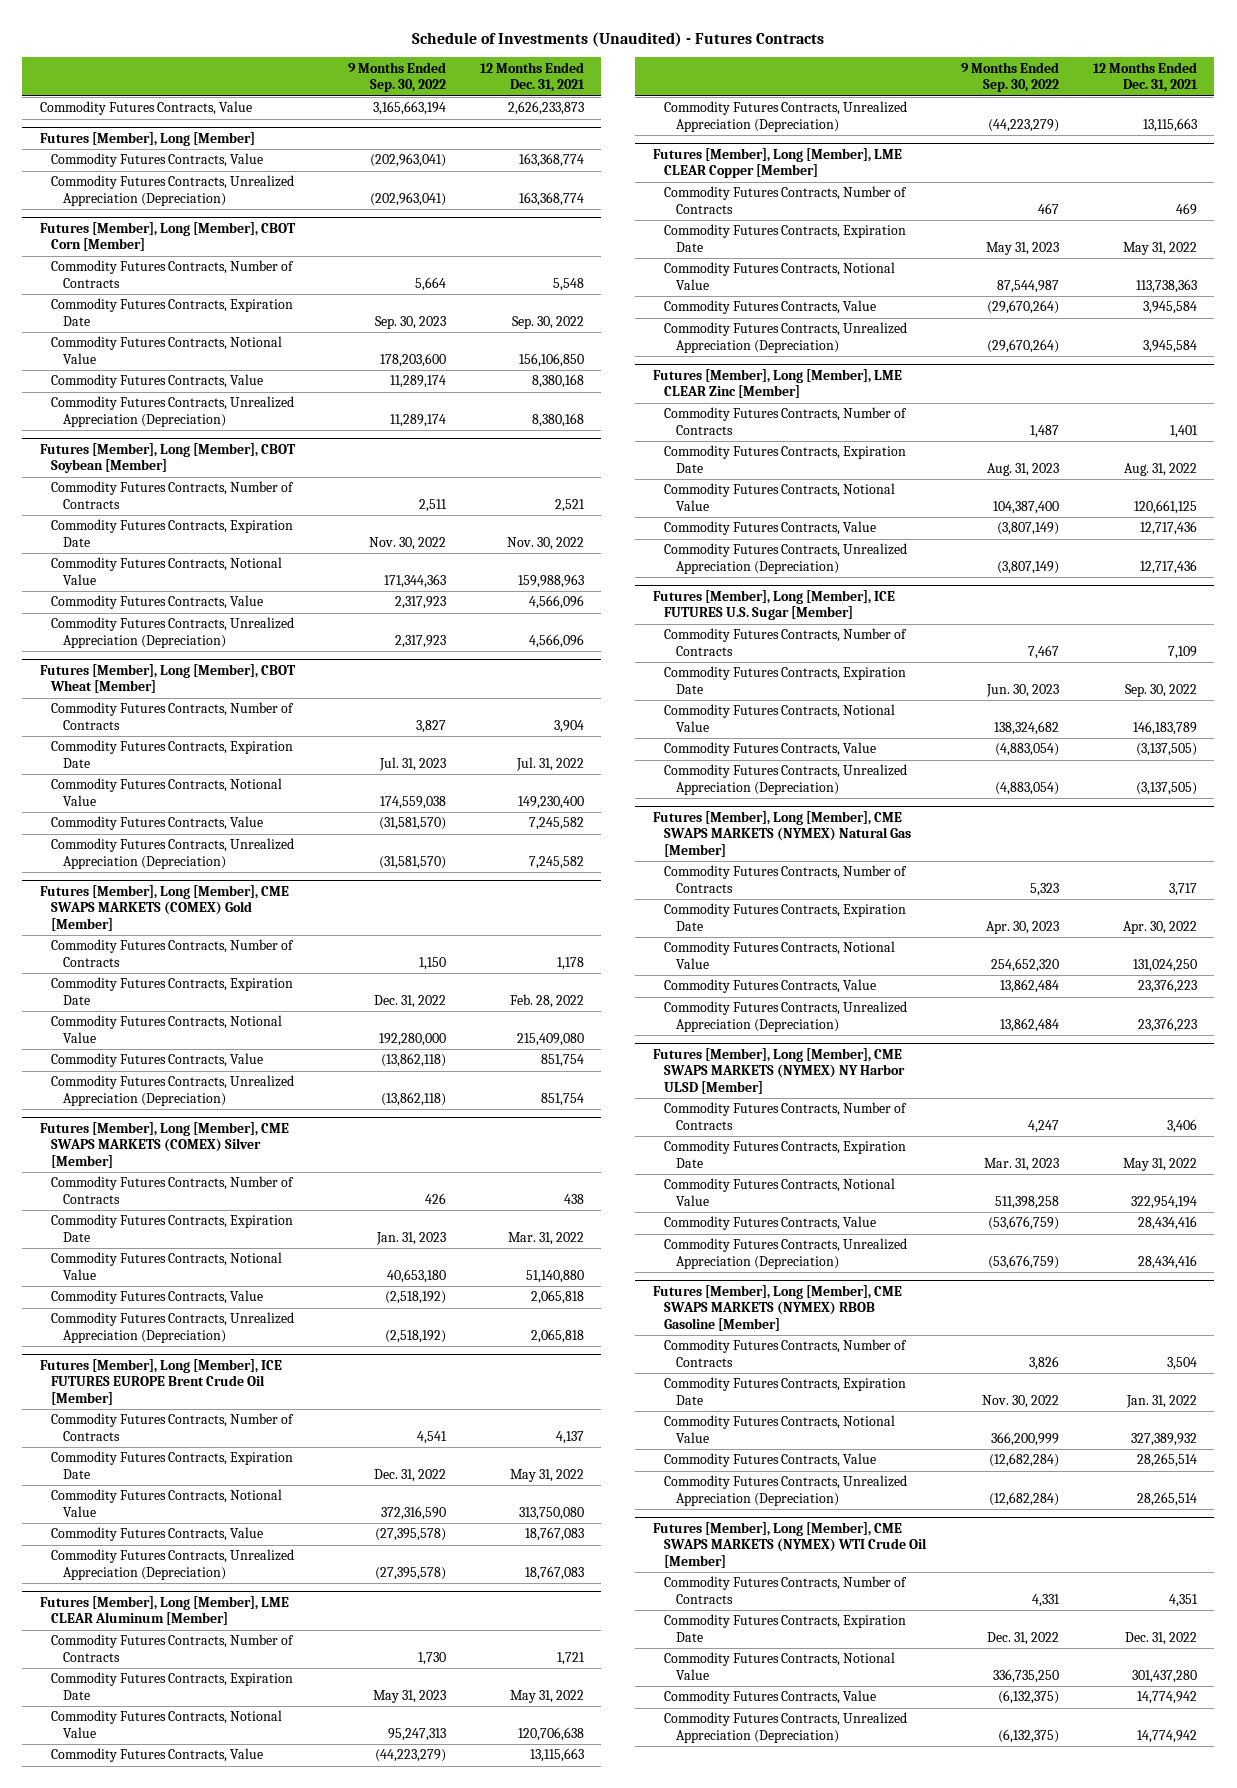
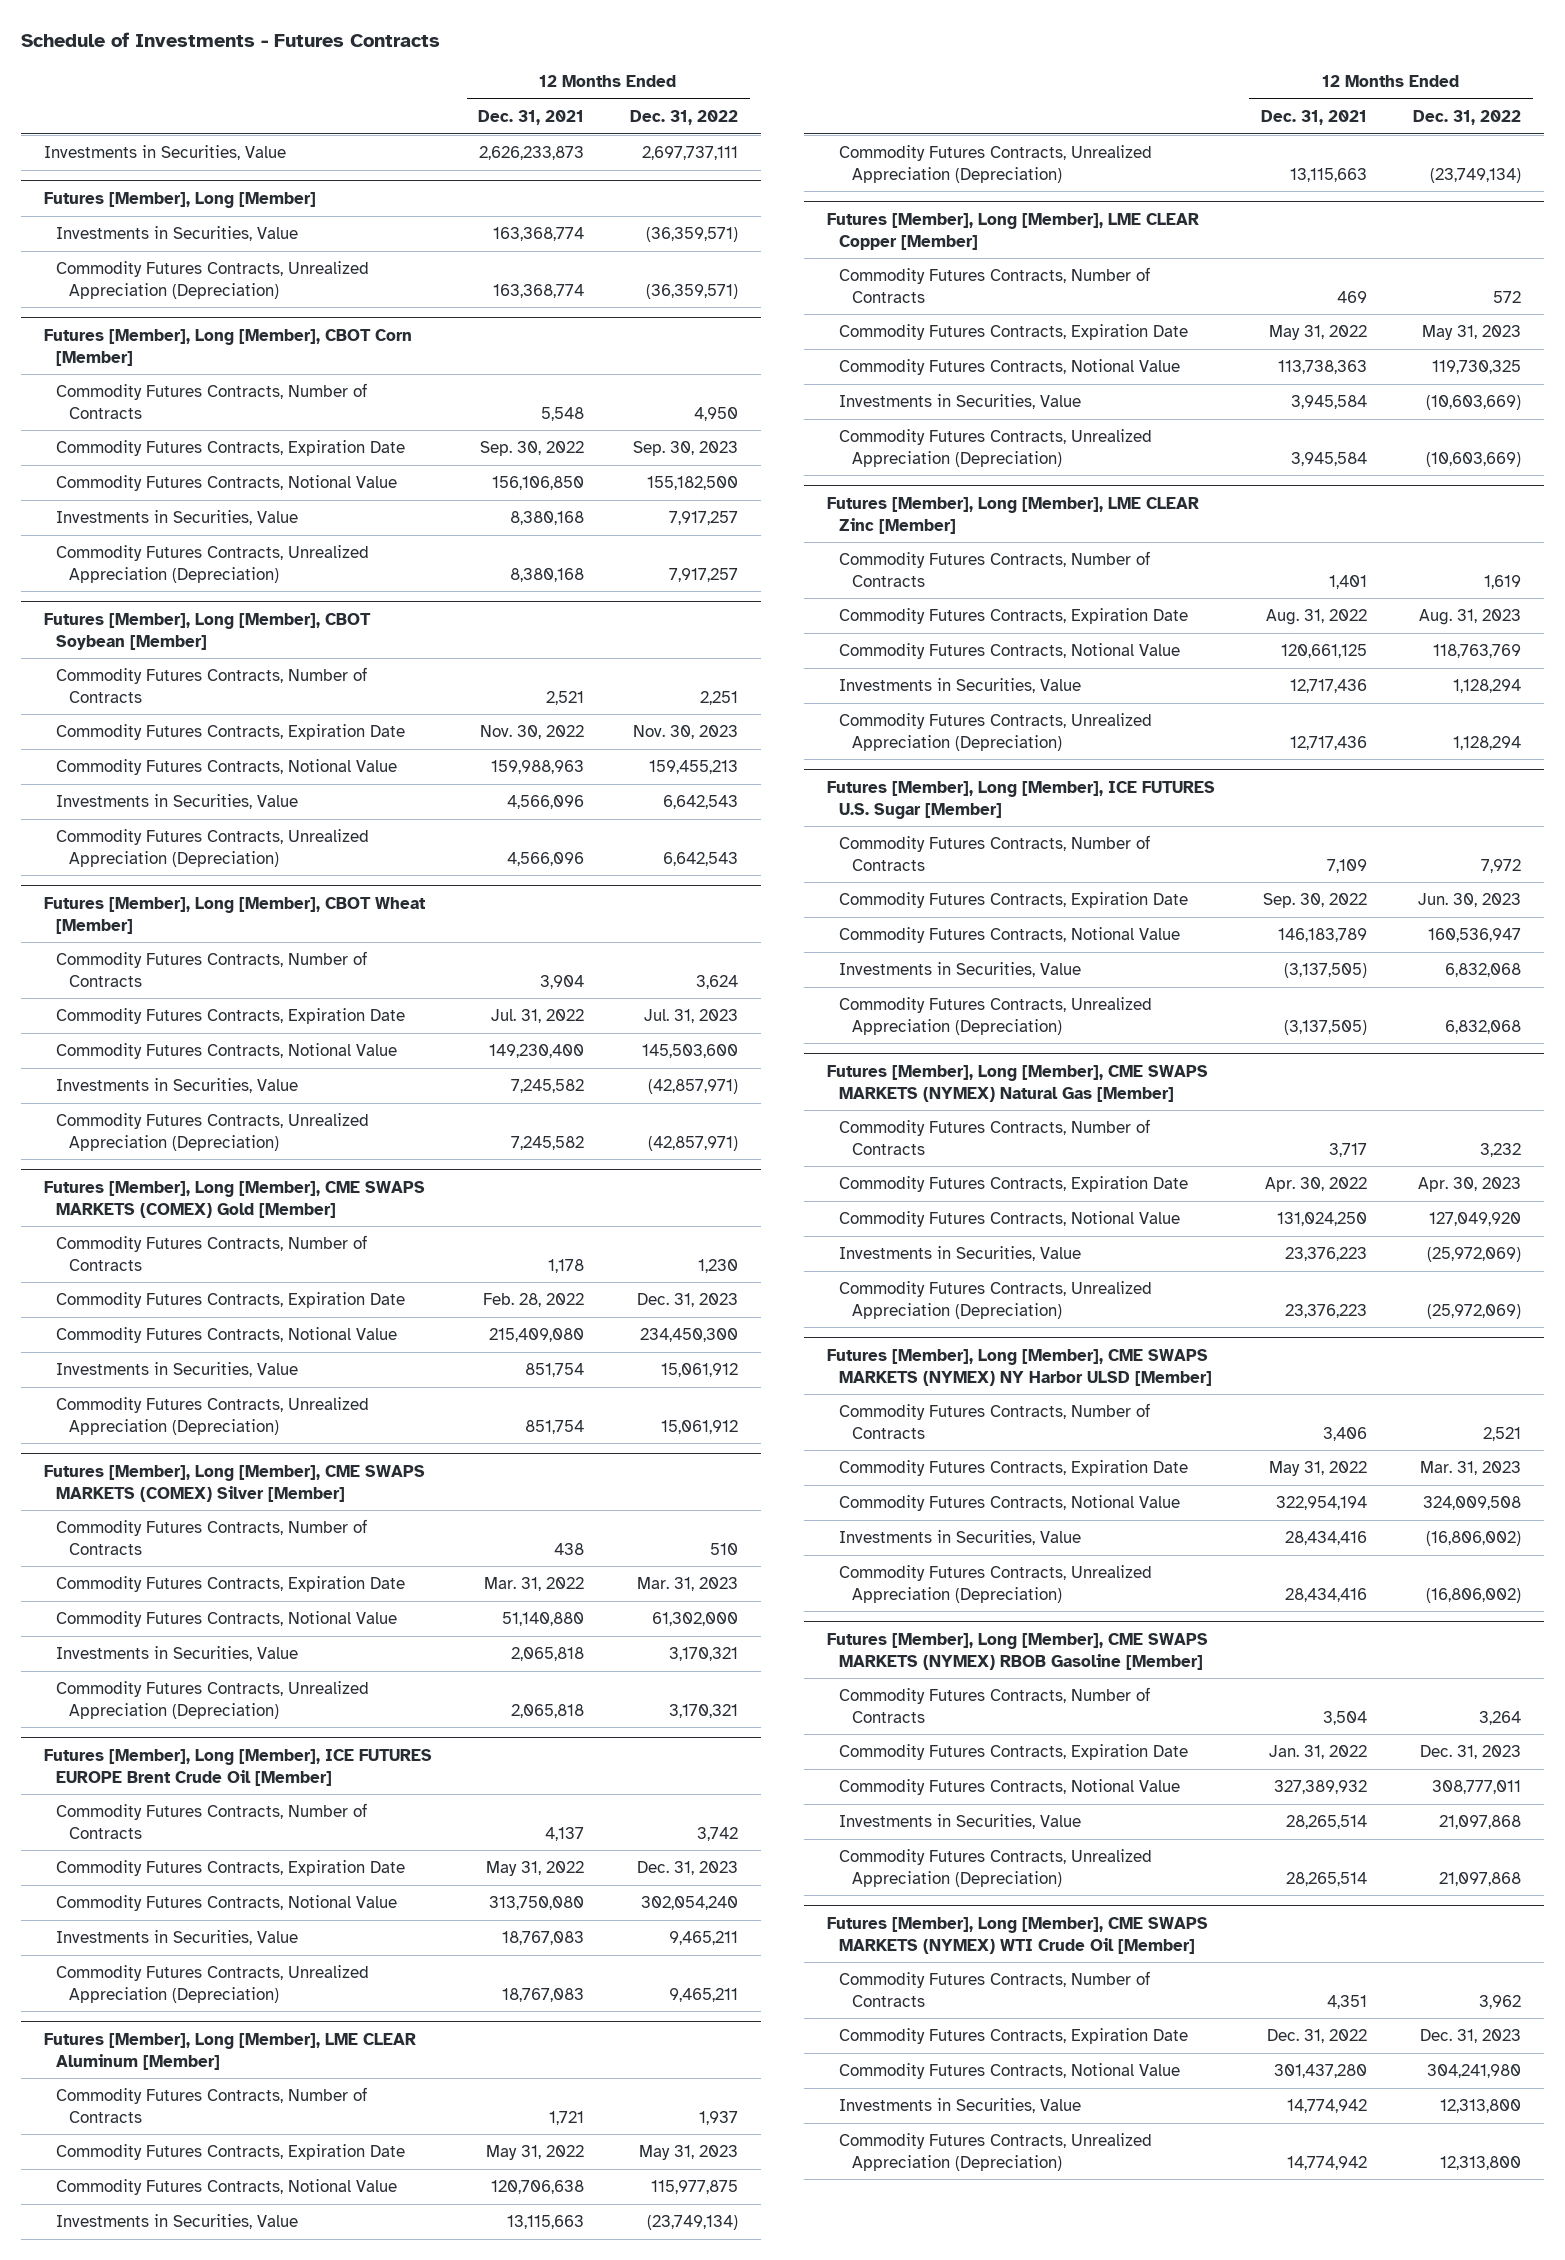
[412,31,825,47] Schedule of Investments (Unaudited) - Futures Contracts -> [20,32,440,48] Schedule of Investments - Futures Contracts
[347,61,446,93] 9 Months Ended Sep. 30, 2022 -> none
none -> [630,109,739,125] Dec. 31, 2022
[39,101,252,116] Commodity Futures Contracts, Value -> [44,145,287,161] Investments in Securities, Value
[51,153,264,168] Commodity Futures Contracts, Value -> [56,226,299,242] Investments in Securities, Value
[51,374,264,389] Commodity Futures Contracts, Value -> [56,510,299,526] Investments in Securities, Value
[51,595,264,610] Commodity Futures Contracts, Value -> [56,794,299,810] Investments in Securities, Value
[51,816,264,831] Commodity Futures Contracts, Value -> [56,1078,299,1094] Investments in Securities, Value
[51,1053,264,1068] Commodity Futures Contracts, Value -> [56,1362,299,1378] Investments in Securities, Value
[51,1290,264,1305] Commodity Futures Contracts, Value -> [56,1646,299,1662] Investments in Securities, Value
[51,1527,264,1542] Commodity Futures Contracts, Value -> [56,1930,299,1946] Investments in Securities, Value
[51,1748,264,1763] Commodity Futures Contracts, Value -> [56,2214,299,2230] Investments in Securities, Value
[664,300,877,315] Commodity Futures Contracts, Value -> [839,394,1082,410] Investments in Securities, Value
[664,521,877,536] Commodity Futures Contracts, Value -> [839,678,1082,694] Investments in Securities, Value
[664,742,877,757] Commodity Futures Contracts, Value -> [839,962,1082,978] Investments in Securities, Value
[664,979,877,994] Commodity Futures Contracts, Value -> [839,1246,1082,1262] Investments in Securities, Value
[664,1216,877,1231] Commodity Futures Contracts, Value -> [839,1530,1082,1546] Investments in Securities, Value
[664,1453,877,1468] Commodity Futures Contracts, Value -> [839,1814,1082,1830] Investments in Securities, Value
[664,1690,877,1705] Commodity Futures Contracts, Value -> [839,2098,1082,2114] Investments in Securities, Value

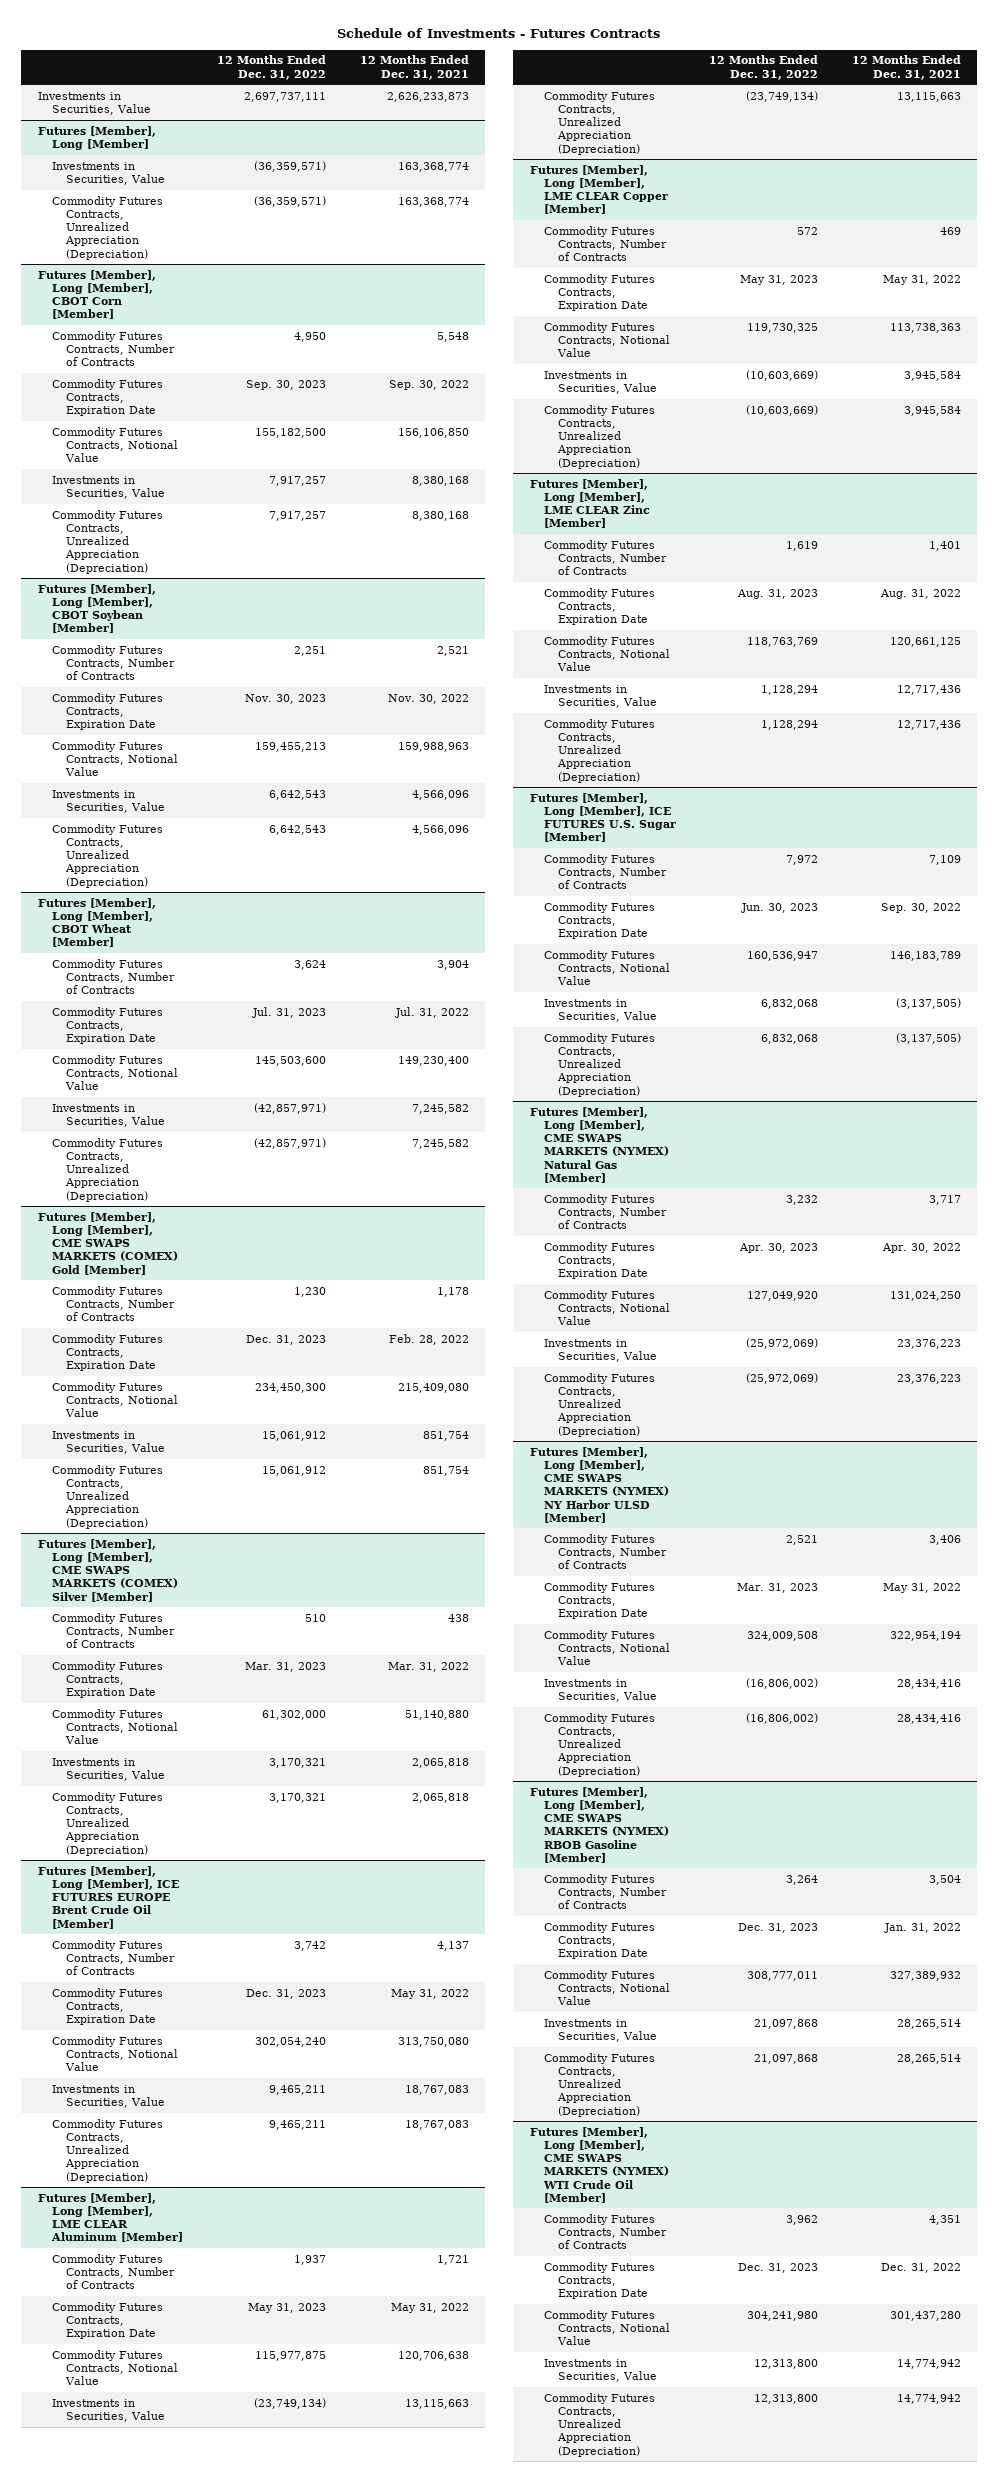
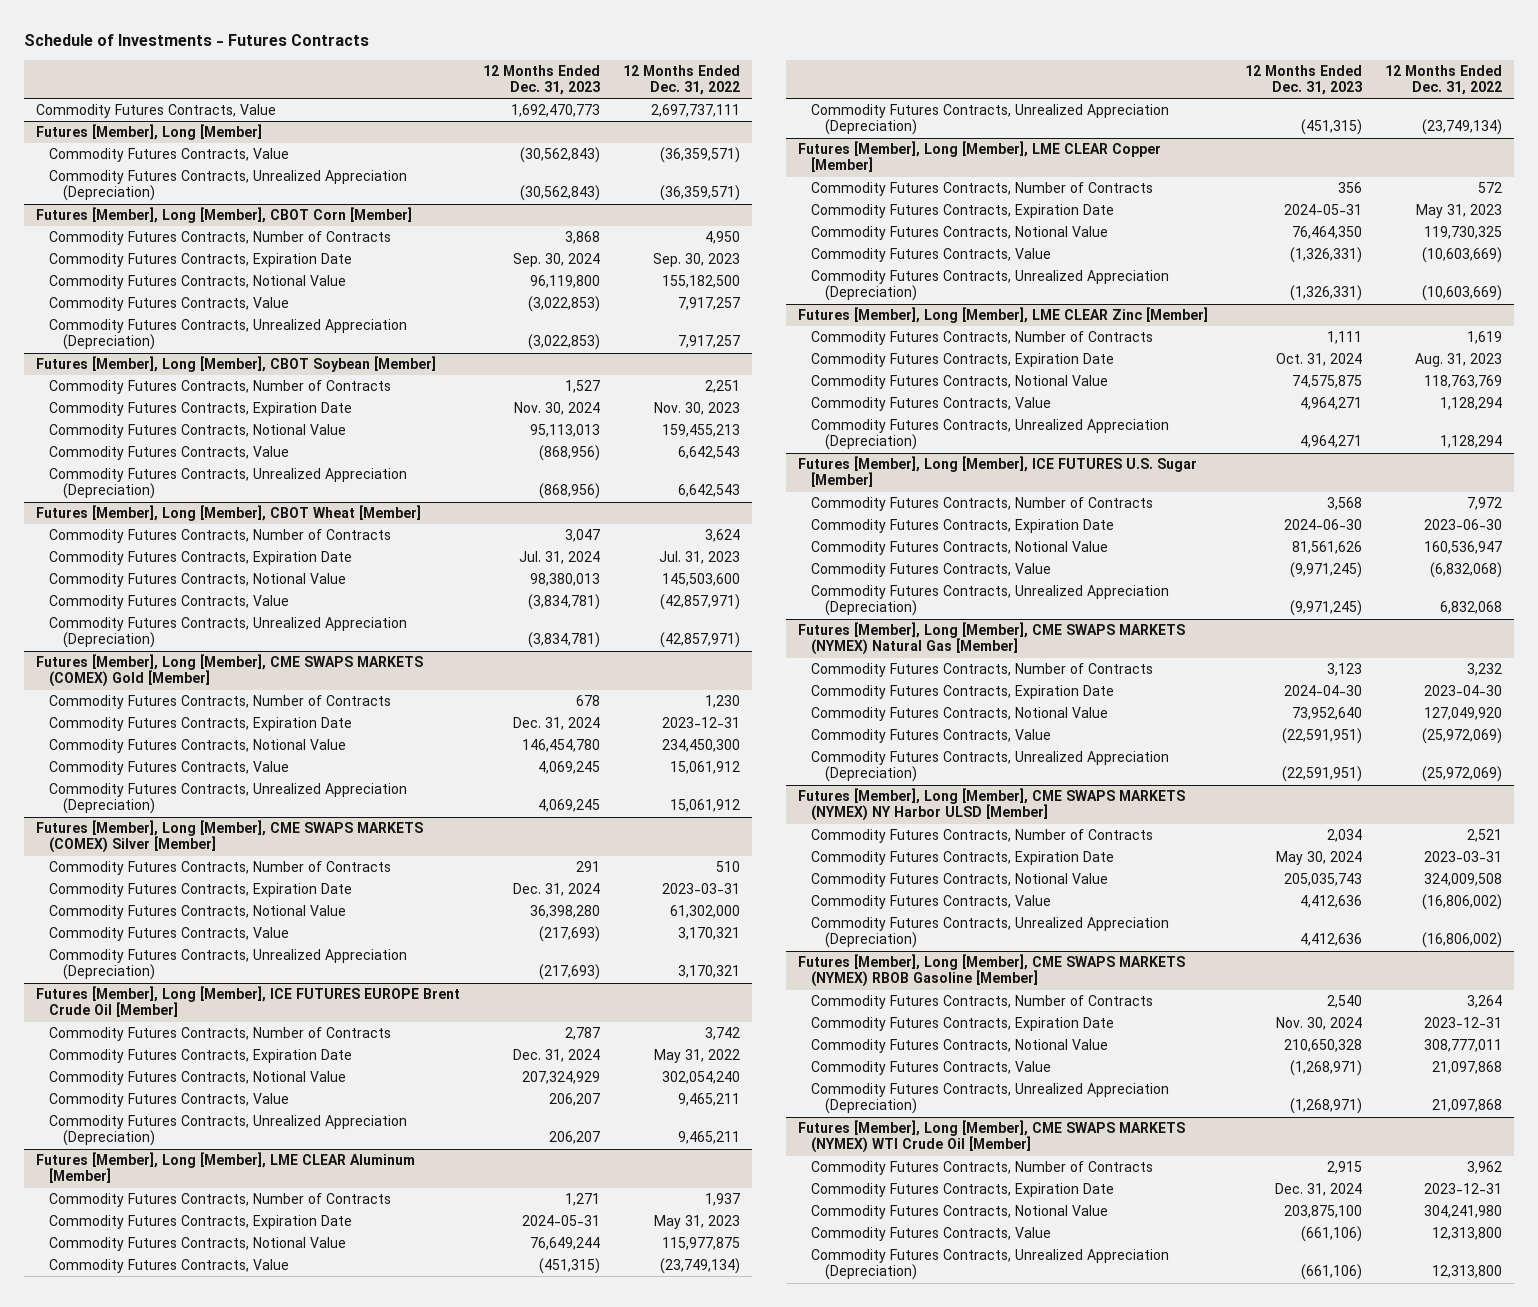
[359,55,469,80] 12 Months Ended Dec. 31, 2021 -> none
none -> [483,64,601,95] 12 Months Ended Dec. 31, 2023
[37,91,151,115] Investments in Securities, Value -> [35,104,276,119] Commodity Futures Contracts, Value
[51,161,165,185] Investments in Securities, Value -> [49,148,290,163] Commodity Futures Contracts, Value
[51,475,165,499] Investments in Securities, Value -> [49,297,290,312] Commodity Futures Contracts, Value
[51,789,165,813] Investments in Securities, Value -> [49,446,290,461] Commodity Futures Contracts, Value
[51,1103,165,1127] Investments in Securities, Value -> [49,595,290,610] Commodity Futures Contracts, Value
[246,1334,327,1345] Dec. 31, 2023 -> [662,717,741,729] 2023-12-31
[51,1430,165,1454] Investments in Securities, Value -> [49,761,290,776] Commodity Futures Contracts, Value
[245,1661,327,1672] Mar. 31, 2023 -> [662,883,741,895] 2023-03-31
[51,1757,165,1781] Investments in Securities, Value -> [49,927,290,942] Commodity Futures Contracts, Value
[246,1988,327,1999] Dec. 31, 2023 -> [654,1049,741,1064] May 31, 2022
[51,2084,165,2108] Investments in Securities, Value -> [49,1093,290,1108] Commodity Futures Contracts, Value
[51,2398,165,2422] Investments in Securities, Value -> [49,1259,290,1274] Commodity Futures Contracts, Value
[543,370,657,394] Investments in Securities, Value -> [811,248,1052,263] Commodity Futures Contracts, Value
[543,684,657,708] Investments in Securities, Value -> [811,397,1052,412] Commodity Futures Contracts, Value
[741,902,819,913] Jun. 30, 2023 -> [1424,519,1503,531] 2023-06-30
[543,998,657,1022] Investments in Securities, Value -> none
none -> [811,563,1052,578] Commodity Futures Contracts, Value
[739,1242,819,1253] Apr. 30, 2023 -> [1424,685,1503,697] 2023-04-30
[543,1338,657,1362] Investments in Securities, Value -> [811,729,1052,744] Commodity Futures Contracts, Value
[737,1582,819,1593] Mar. 31, 2023 -> [1424,851,1503,863] 2023-03-31
[543,1678,657,1702] Investments in Securities, Value -> [811,895,1052,910] Commodity Futures Contracts, Value
[738,1922,819,1933] Dec. 31, 2023 -> [1424,1017,1503,1029] 2023-12-31
[543,2018,657,2042] Investments in Securities, Value -> [811,1061,1052,1076] Commodity Futures Contracts, Value
[738,2262,819,2273] Dec. 31, 2023 -> [1424,1183,1503,1195] 2023-12-31
[543,2358,657,2382] Investments in Securities, Value -> [811,1227,1052,1242] Commodity Futures Contracts, Value

